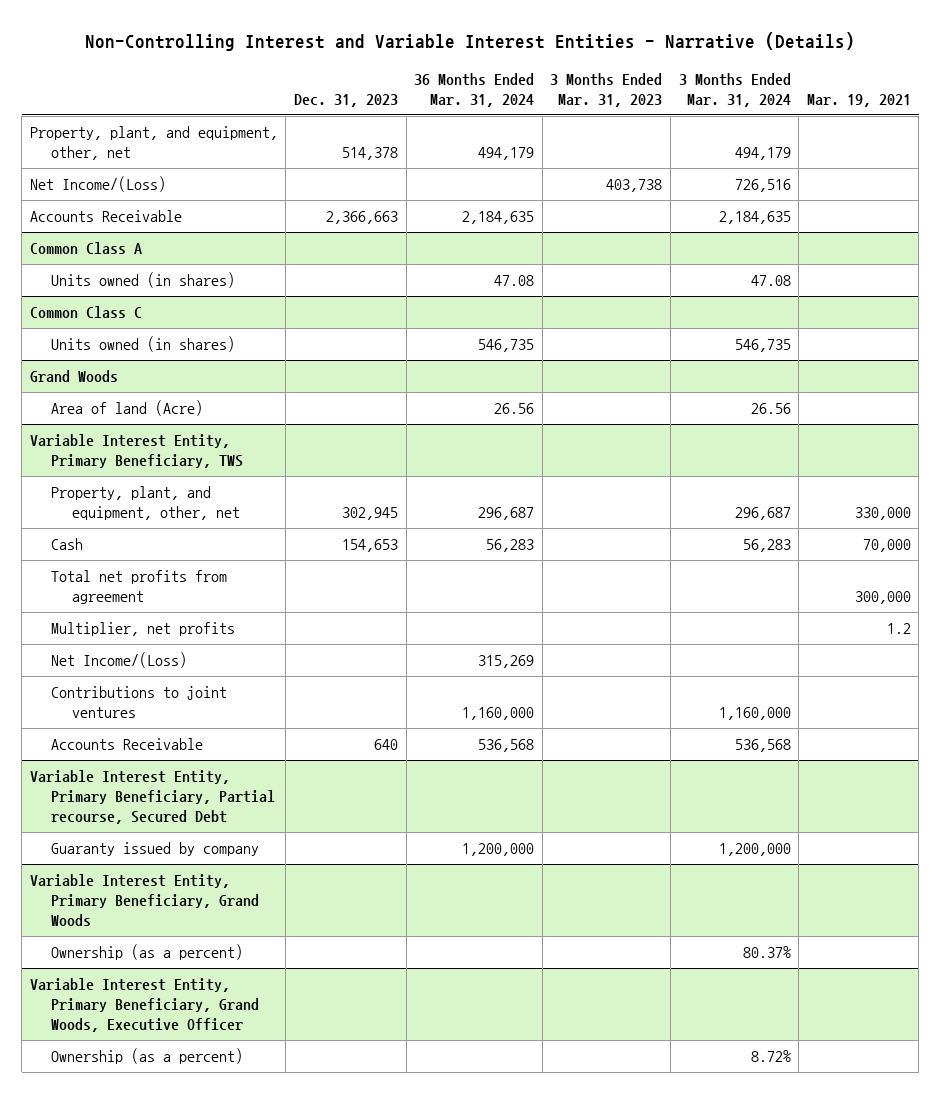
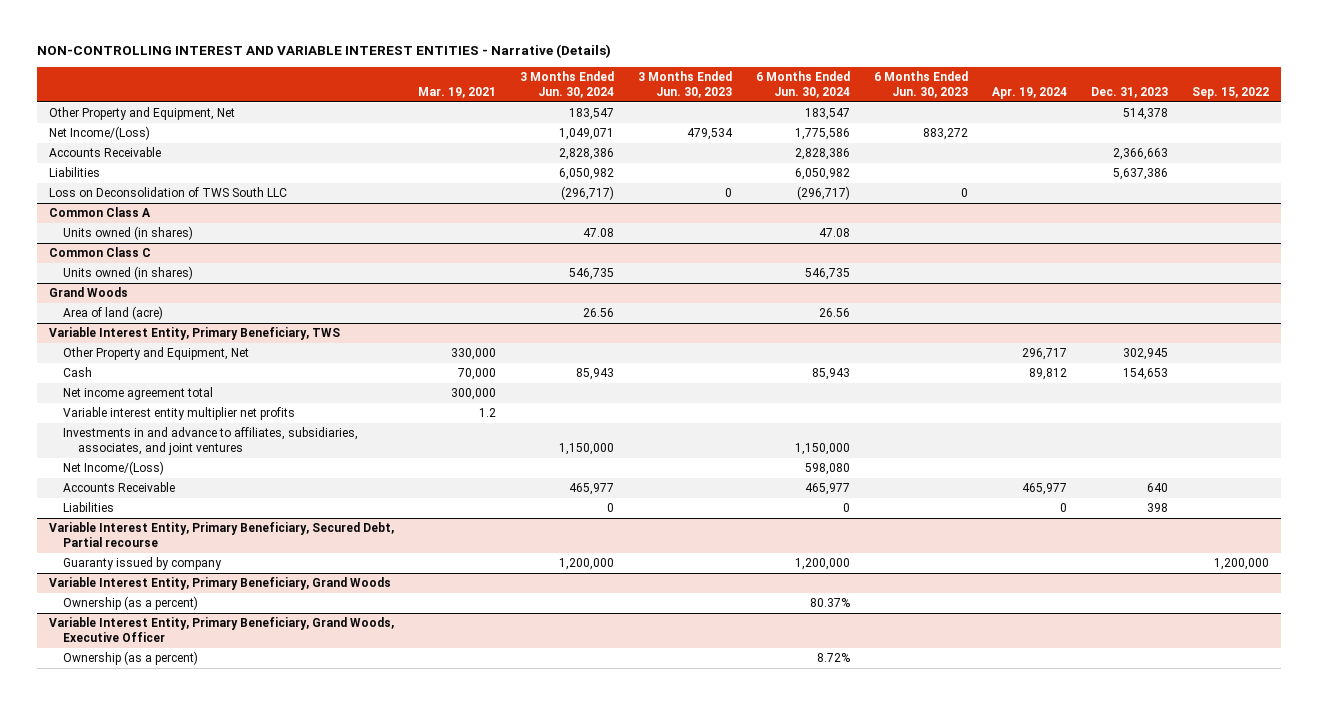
[85,31,856,51] Non-Controlling Interest and Variable Interest Entities - Narrative (Details) -> [36,43,611,58] NON-CONTROLLING INTEREST AND VARIABLE INTEREST ENTITIES - Narrative (Details)
[414,72,535,108] 36 Months Ended Mar. 31, 2024 -> none
[550,72,663,108] 3 Months Ended Mar. 31, 2023 -> none
[678,72,791,108] 3 Months Ended Mar. 31, 2024 -> none
none -> [519,71,614,98] 3 Months Ended Jun. 30, 2024
none -> [637,71,732,98] 3 Months Ended Jun. 30, 2023
none -> [755,71,850,98] 6 Months Ended Jun. 30, 2024
none -> [874,71,969,98] 6 Months Ended Jun. 30, 2023
none -> [992,86,1068,99] Apr. 19, 2024
none -> [1192,86,1270,99] Sep. 15, 2022
[29,126,278,161] Property, plant, and equipment, other, net -> [48,107,235,121] Other Property and Equipment, Net
none -> [48,167,100,178] Liabilities
none -> [48,187,287,198] Loss on Deconsolidation of TWS South LLC
[50,400,203,417] Area of land (Acre) -> [63,306,164,321] Area of land (acre)
[50,486,241,521] Property, plant, and equipment, other, net -> [63,347,250,361] Other Property and Equipment, Net
[50,570,227,605] Total net profits from agreement -> [63,387,214,401] Net income agreement total
[50,622,235,637] Multiplier, net profits -> [63,407,296,421] Variable interest entity multiplier net profits
none -> [63,427,359,456] Investments in and advance to affiliates, subsidiaries, associates, and joint ventures
[50,686,227,719] Contributions to joint ventures -> none
none -> [63,502,115,513] Liabilities
[29,770,275,825] Variable Interest Entity, Primary Beneficiary, Partial recourse, Secured Debt -> [48,522,394,548] Variable Interest Entity, Primary Beneficiary, Secured Debt, Partial recourse

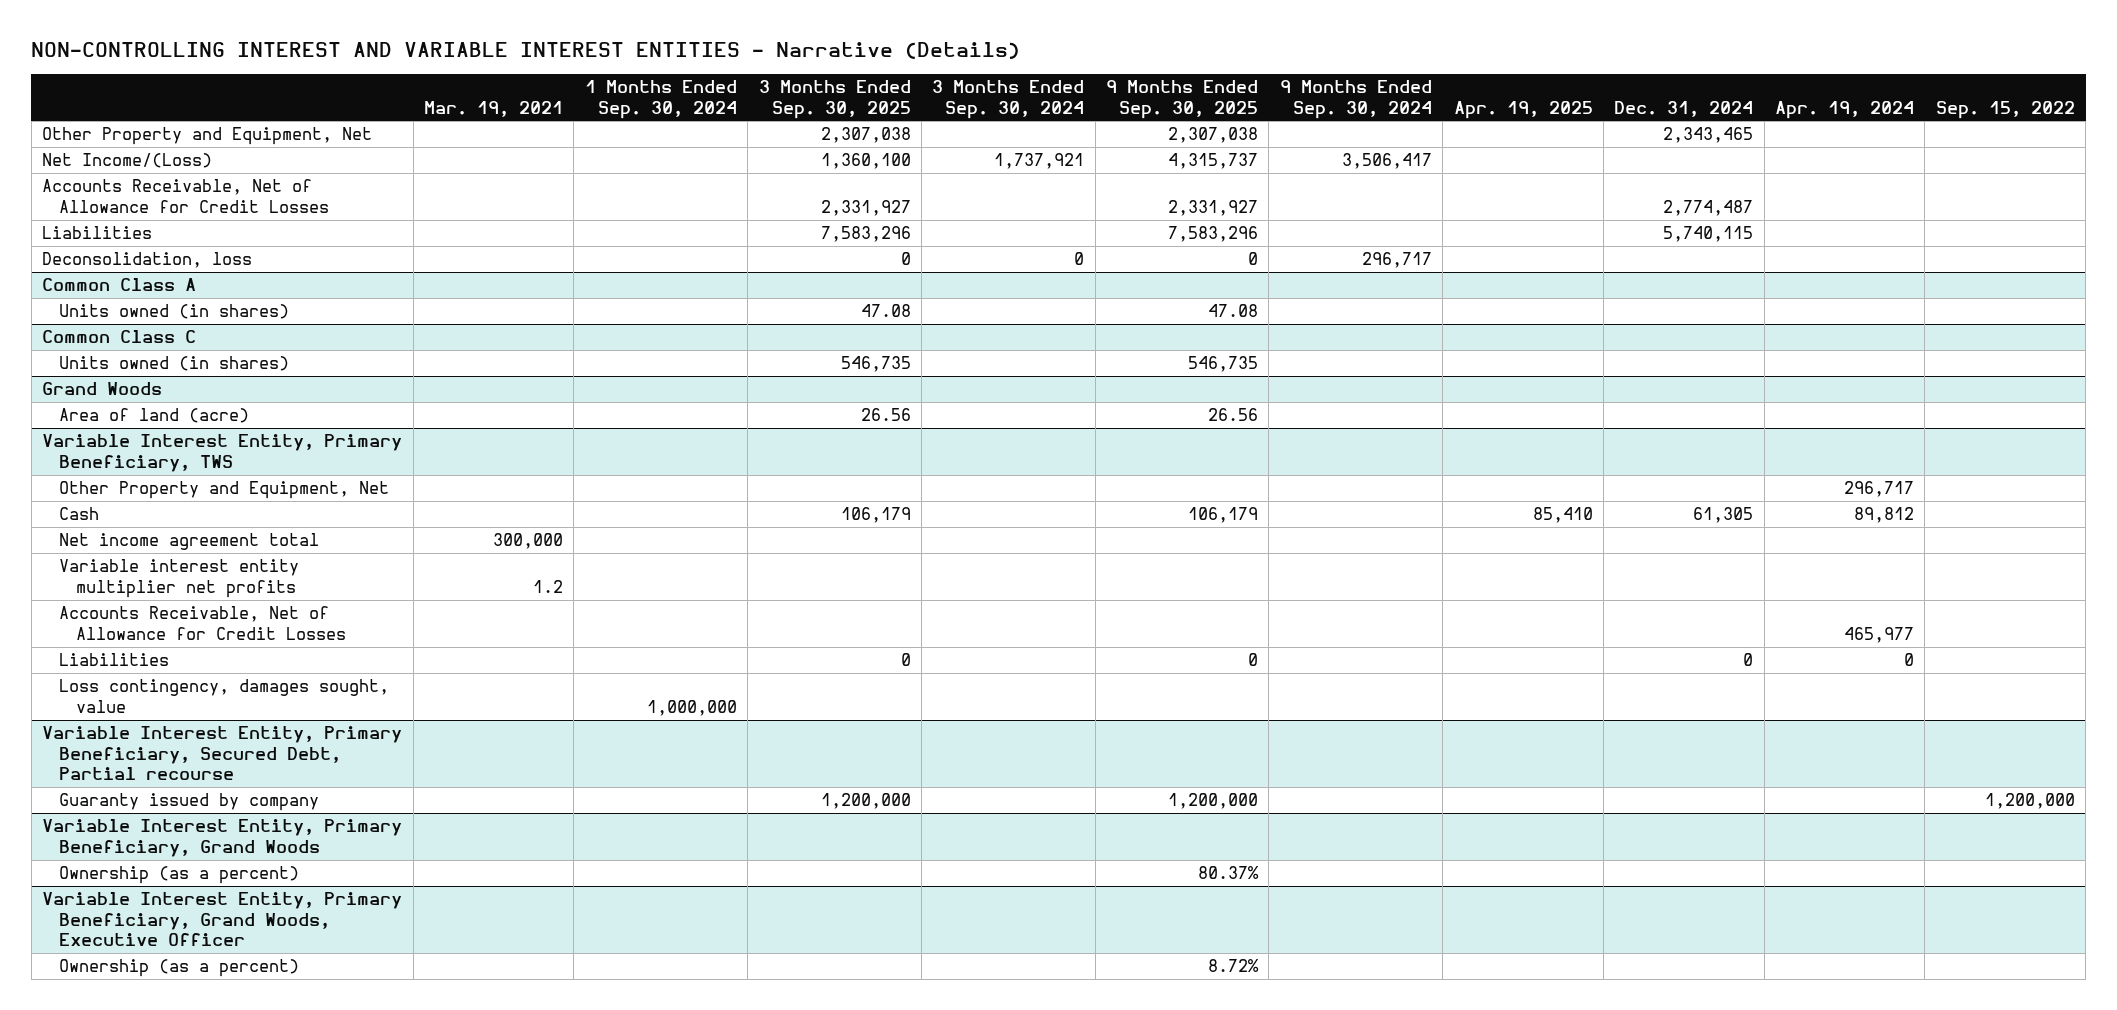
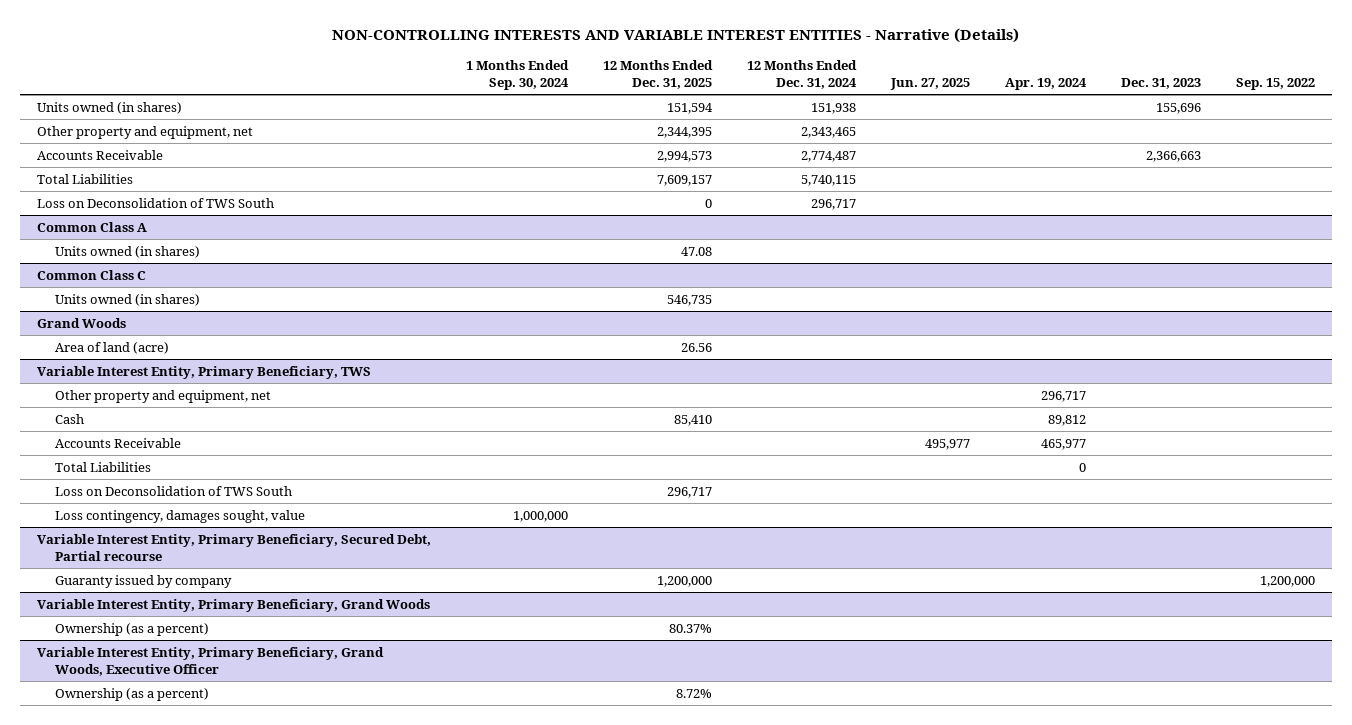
[31,42,1021,60] NON-CONTROLLING INTEREST AND VARIABLE INTEREST ENTITIES - Narrative (Details) -> [331,28,1019,44] NON-CONTROLLING INTERESTS AND VARIABLE INTEREST ENTITIES - Narrative (Details)
[424,100,564,117] Mar. 19, 2021 -> none
[758,80,911,119] 3 Months Ended Sep. 30, 2025 -> none
[932,80,1085,119] 3 Months Ended Sep. 30, 2024 -> none
[1106,80,1259,119] 9 Months Ended Sep. 30, 2025 -> none
[1279,80,1432,119] 9 Months Ended Sep. 30, 2024 -> none
[1453,100,1593,119] Apr. 19, 2025 -> none
[1614,100,1754,117] Dec. 31, 2024 -> none
none -> [602,60,713,89] 12 Months Ended Dec. 31, 2025
none -> [746,60,857,89] 12 Months Ended Dec. 31, 2024
none -> [889,77,970,90] Jun. 27, 2025
none -> [1120,77,1201,89] Dec. 31, 2023
[42,153,213,169] Net Income/(Loss) -> none
none -> [37,101,183,114] Units owned (in shares)
[42,127,373,146] Other Property and Equipment, Net -> [37,125,254,139] Other property and equipment, net
[42,179,329,213] Accounts Receivable, Net of Allowance for Credit Losses -> [37,149,164,160] Accounts Receivable
[42,226,153,240] Liabilities -> [37,173,134,184] Total Liabilities
[42,252,253,269] Deconsolidation, loss -> [37,197,275,208] Loss on Deconsolidation of TWS South
[58,481,389,500] Other Property and Equipment, Net -> [55,389,272,403] Other property and equipment, net
[58,533,319,551] Net income agreement total -> none
[58,559,299,598] Variable interest entity multiplier net profits -> none
[58,606,346,640] Accounts Receivable, Net of Allowance for Credit Losses -> [55,437,182,448] Accounts Receivable
[58,653,169,667] Liabilities -> [55,461,152,472] Total Liabilities
none -> [55,485,293,496] Loss on Deconsolidation of TWS South

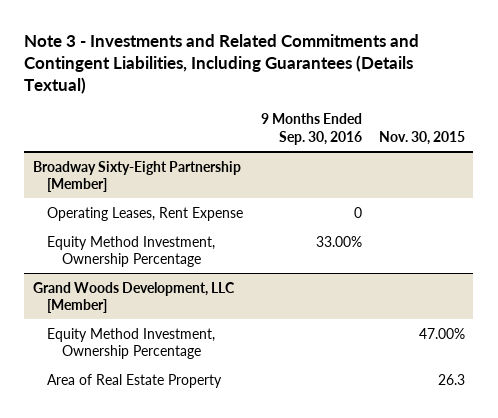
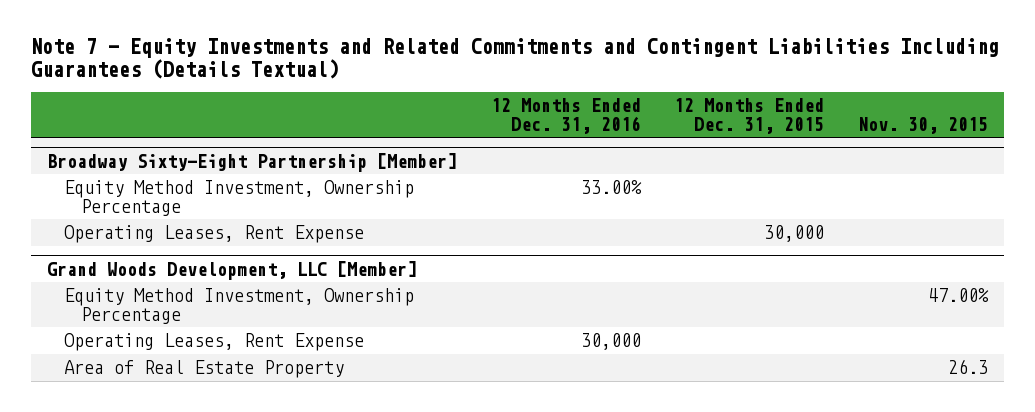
[24,33,420,94] Note 3 - Investments and Related Commitments and Contingent Liabilities, Including Guarantees (Details Textual) -> [30,37,999,80] Note 7 - Equity Investments and Related Commitments and Contingent Liabilities Including Guarantees (Details Textual)
[260,113,362,146] 9 Months Ended Sep. 30, 2016 -> none
none -> [490,98,641,134] 12 Months Ended Dec. 31, 2016
none -> [674,98,825,134] 12 Months Ended Dec. 31, 2015
[47,206,244,221] Operating Leases, Rent Expense -> [64,225,365,244] Operating Leases, Rent Expense
none -> [64,333,365,352] Operating Leases, Rent Expense

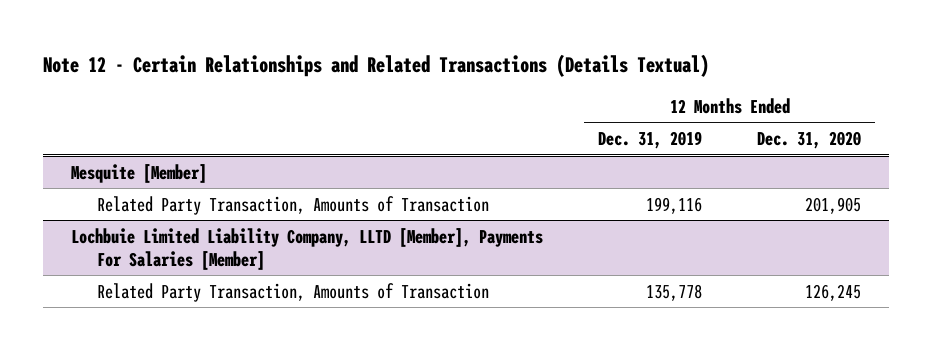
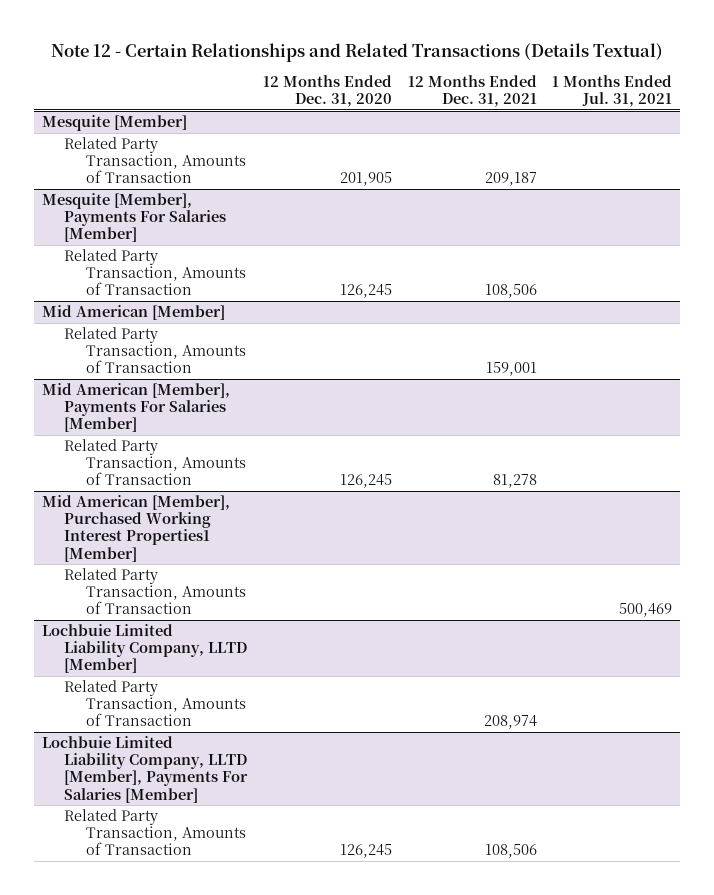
[598,131,703,150] Dec. 31, 2019 -> none
none -> [407,75,537,108] 12 Months Ended Dec. 31, 2021
none -> [552,75,673,108] 1 Months Ended Jul. 31, 2021
none -> [41,193,226,243] Mesquite [Member], Payments For Salaries [Member]
none -> [63,249,246,296] Related Party Transaction, Amounts of Transaction
none -> [41,305,225,321] Mid American [Member]
none -> [63,327,246,374] Related Party Transaction, Amounts of Transaction
none -> [41,383,230,433] Mid American [Member], Payments For Salaries [Member]
none -> [63,439,246,486] Related Party Transaction, Amounts of Transaction
none -> [41,495,230,562] Mid American [Member], Purchased Working Interest Properties1 [Member]
none -> [63,568,246,615] Related Party Transaction, Amounts of Transaction
none -> [41,624,247,674] Lochbuie Limited Liability Company, LLTD [Member]
none -> [63,680,246,727] Related Party Transaction, Amounts of Transaction

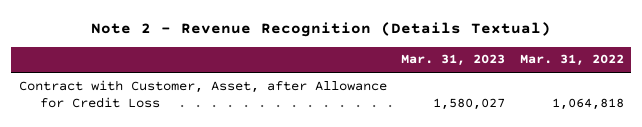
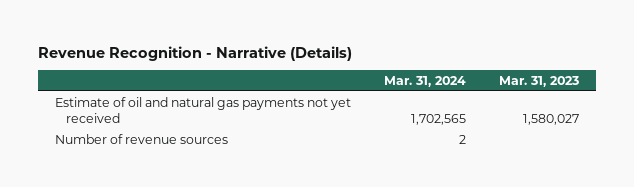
[91,21,552,37] Note 2 - Revenue Recognition (Details Textual) -> [37,45,352,61] Revenue Recognition - Narrative (Details)
[519,54,624,67] Mar. 31, 2022 -> none
none -> [383,75,466,87] Mar. 31, 2024
[18,79,387,109] Contract with Customer, Asset, after Allowance for Credit Loss -> [54,96,351,123] Estimate of oil and natural gas payments not yet received
none -> [54,133,228,144] Number of revenue sources

